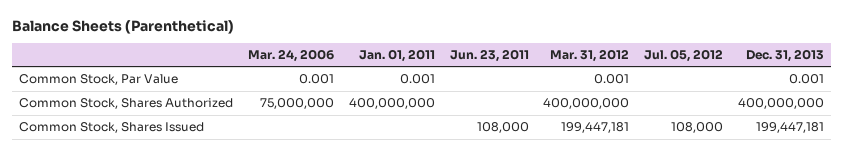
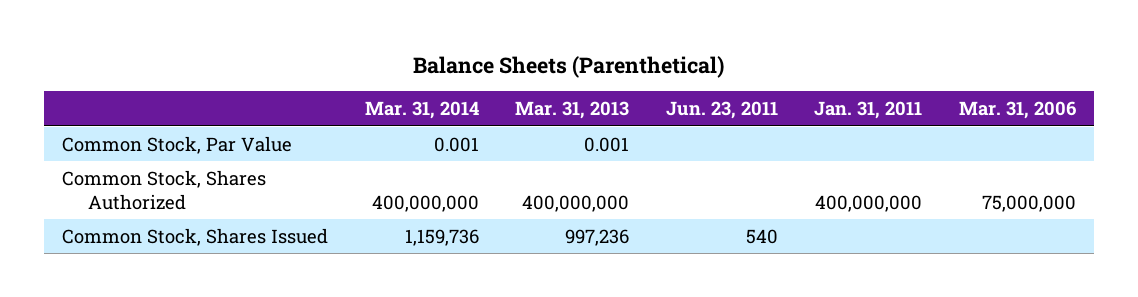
[247,48,334,62] Mar. 24, 2006 -> none
[358,48,435,62] Jan. 01, 2011 -> none
[550,48,630,62] Mar. 31, 2012 -> none
[644,48,724,62] Jul. 05, 2012 -> none
[745,48,824,62] Dec. 31, 2013 -> none
none -> [364,101,479,120] Mar. 31, 2014
none -> [515,101,630,120] Mar. 31, 2013
none -> [814,101,923,120] Jan. 31, 2011
none -> [958,101,1076,120] Mar. 31, 2006
[476,122,529,134] 108,000 -> [745,228,778,244] 540

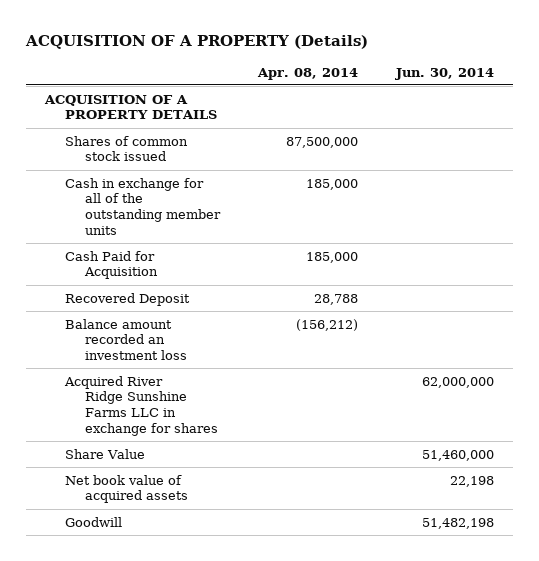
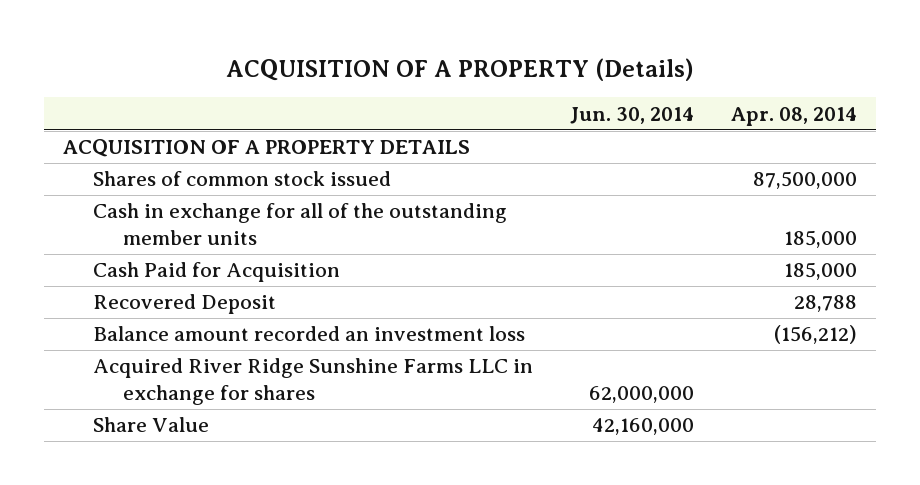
[64,474,189,504] Net book value of acquired assets -> none
[64,516,122,527] Goodwill -> none
[422,449,495,461] 51,460,000 -> [591,418,694,436] 42,160,000

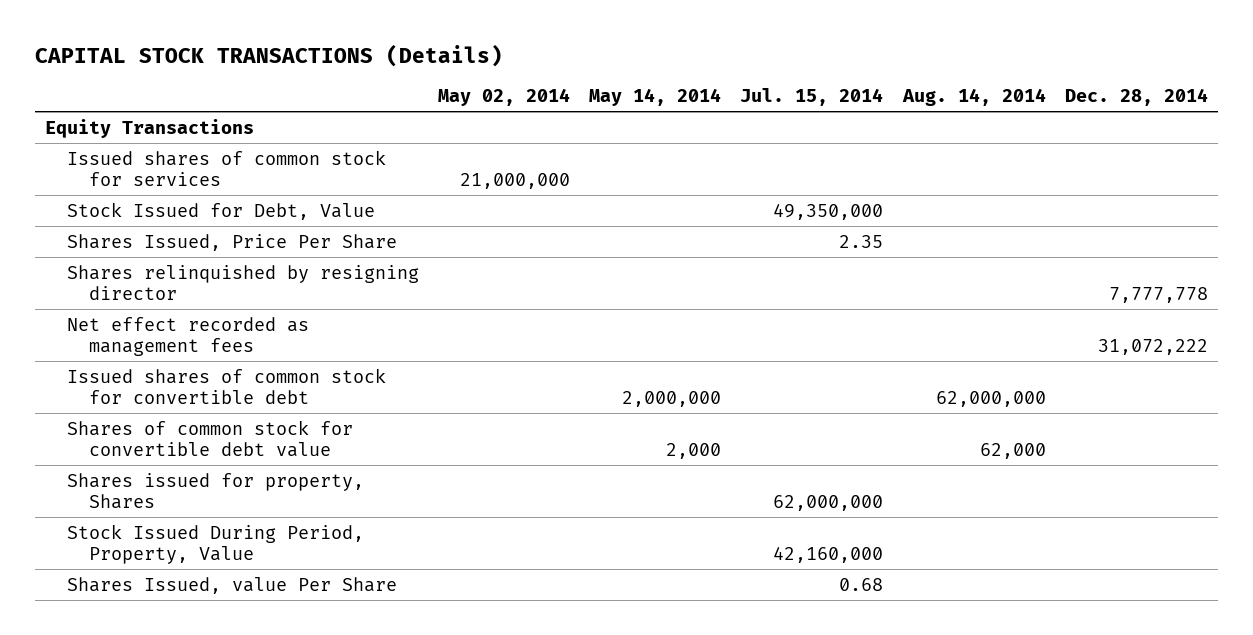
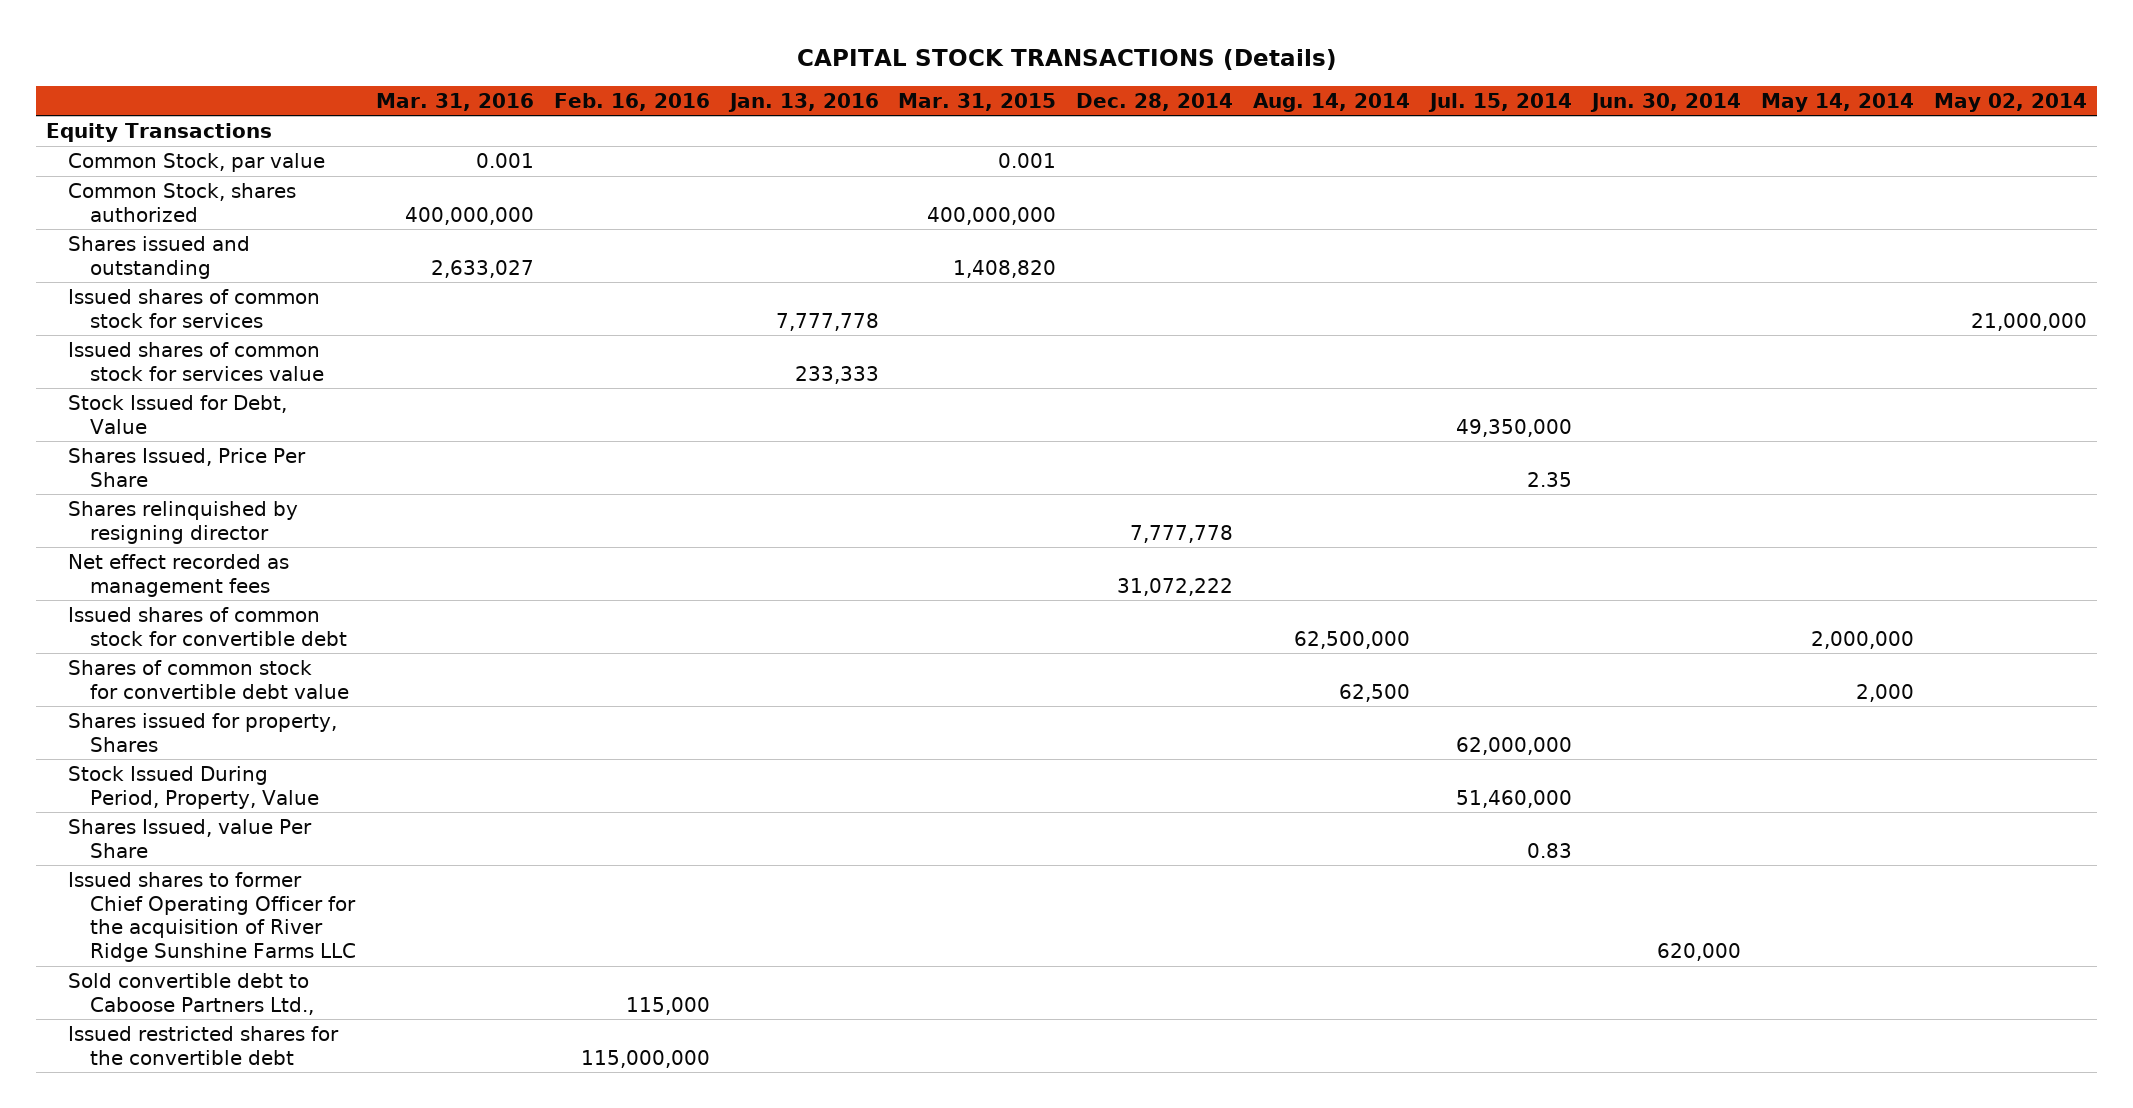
none -> [375,92,534,111] Mar. 31, 2016
none -> [553,92,710,111] Feb. 16, 2016
none -> [727,92,879,112] Jan. 13, 2016
none -> [898,92,1057,111] Mar. 31, 2015
none -> [1590,92,1742,112] Jun. 30, 2014
none -> [67,152,325,172] Common Stock, par value
none -> [67,182,296,222] Common Stock, shares authorized
none -> [67,235,250,279] Shares issued and outstanding
none -> [67,341,324,381] Issued shares of common stock for services value
[935,391,1046,408] 62,000,000 -> [1294,630,1411,649] 62,500,000
[979,443,1046,460] 62,000 -> [1339,683,1411,702] 62,500
[773,547,884,564] 42,160,000 -> [1456,789,1573,808] 51,460,000
[839,577,884,591] 0.68 -> [1527,842,1573,858] 0.83
none -> [67,871,356,963] Issued shares to former Chief Operating Officer for the acquisition of River Ridge Sunshine Farms LLC
none -> [67,972,314,1015] Sold convertible debt to Caboose Partners Ltd.,
none -> [67,1025,339,1065] Issued restricted shares for the convertible debt

